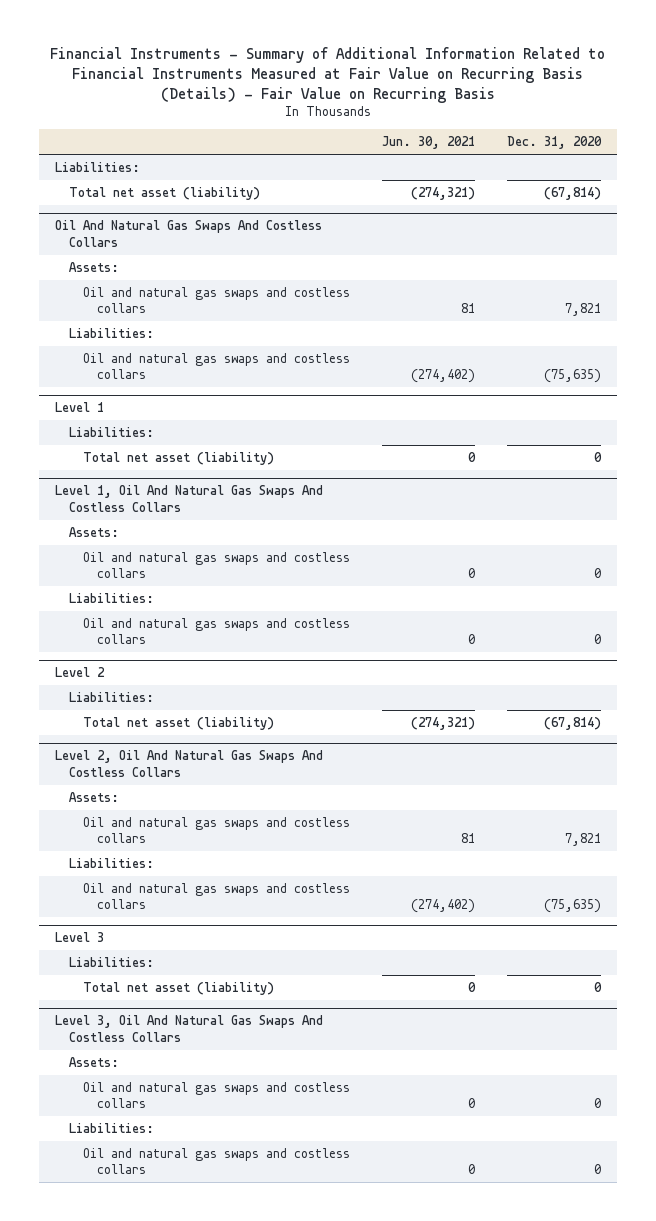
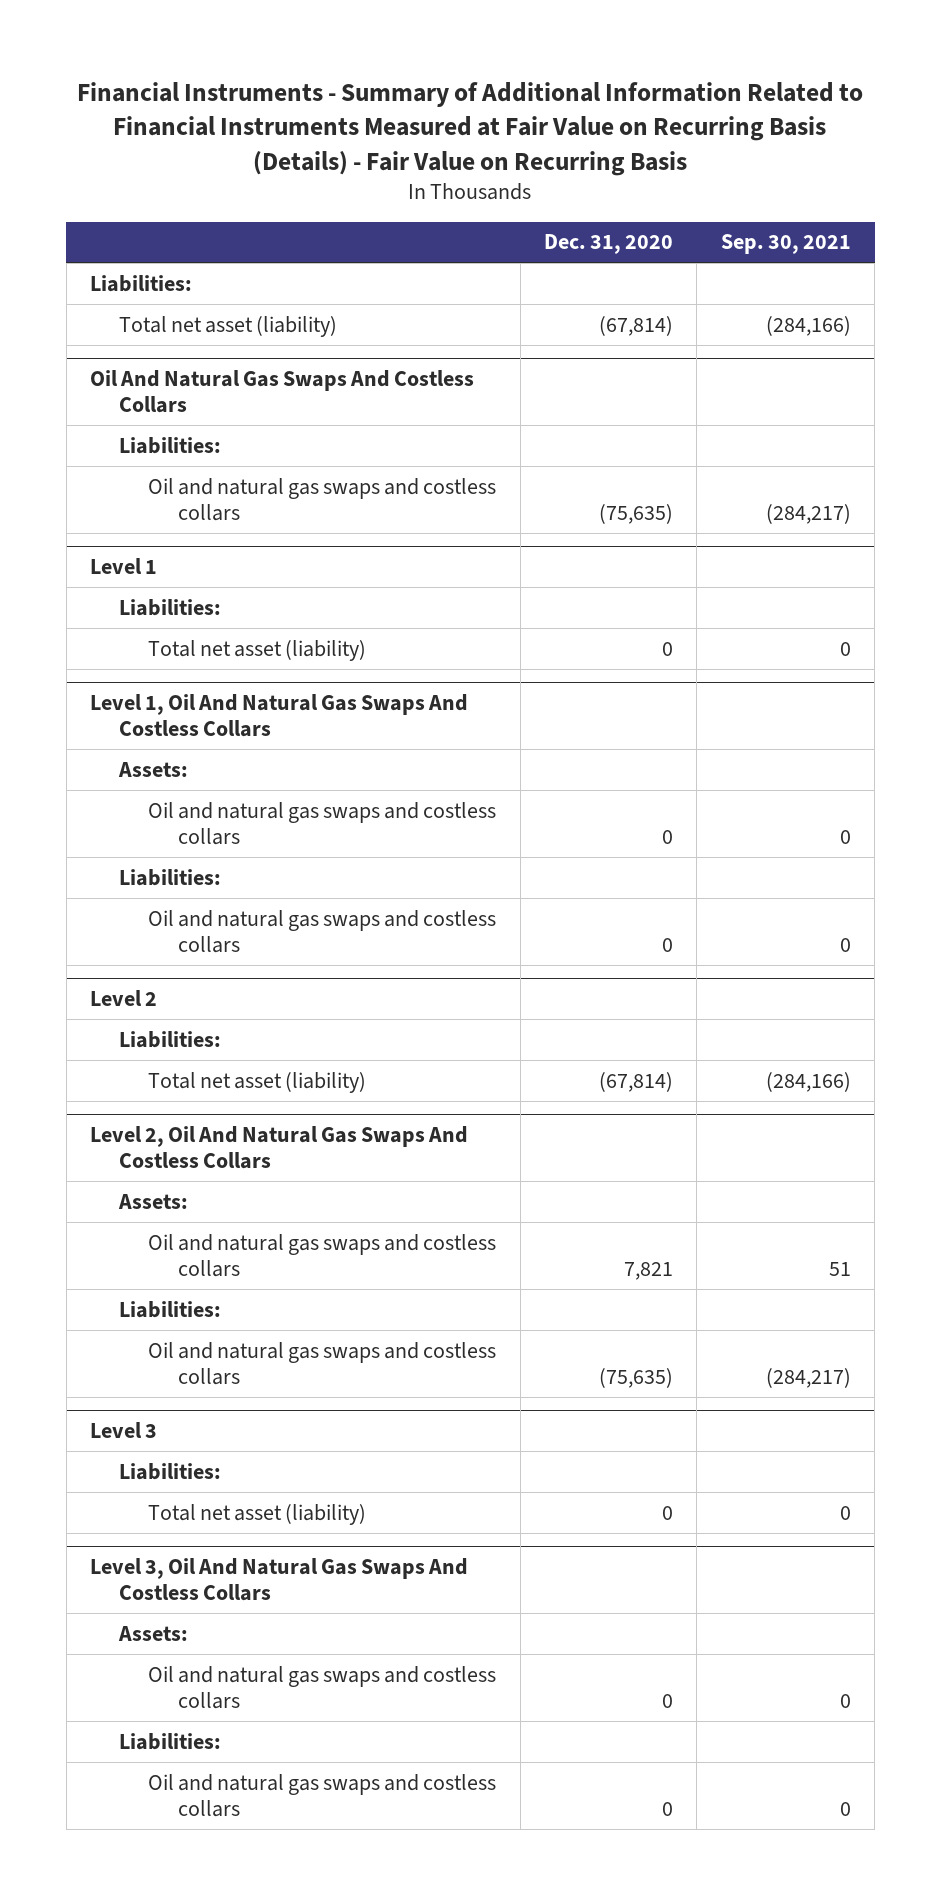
[382,136,476,150] Jun. 30, 2021 -> none
none -> [720,234,851,255] Sep. 30, 2021
[69,261,120,272] Assets: -> none
[83,286,351,314] Oil and natural gas swaps and costless collars -> none

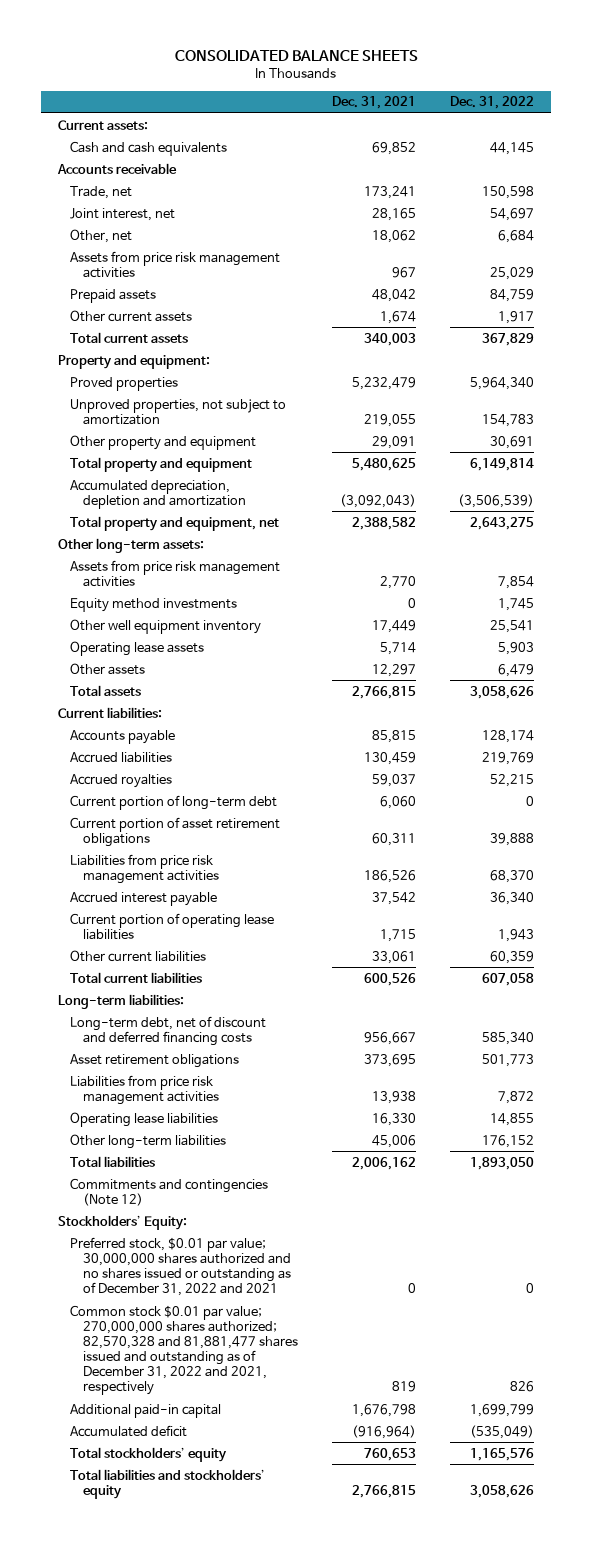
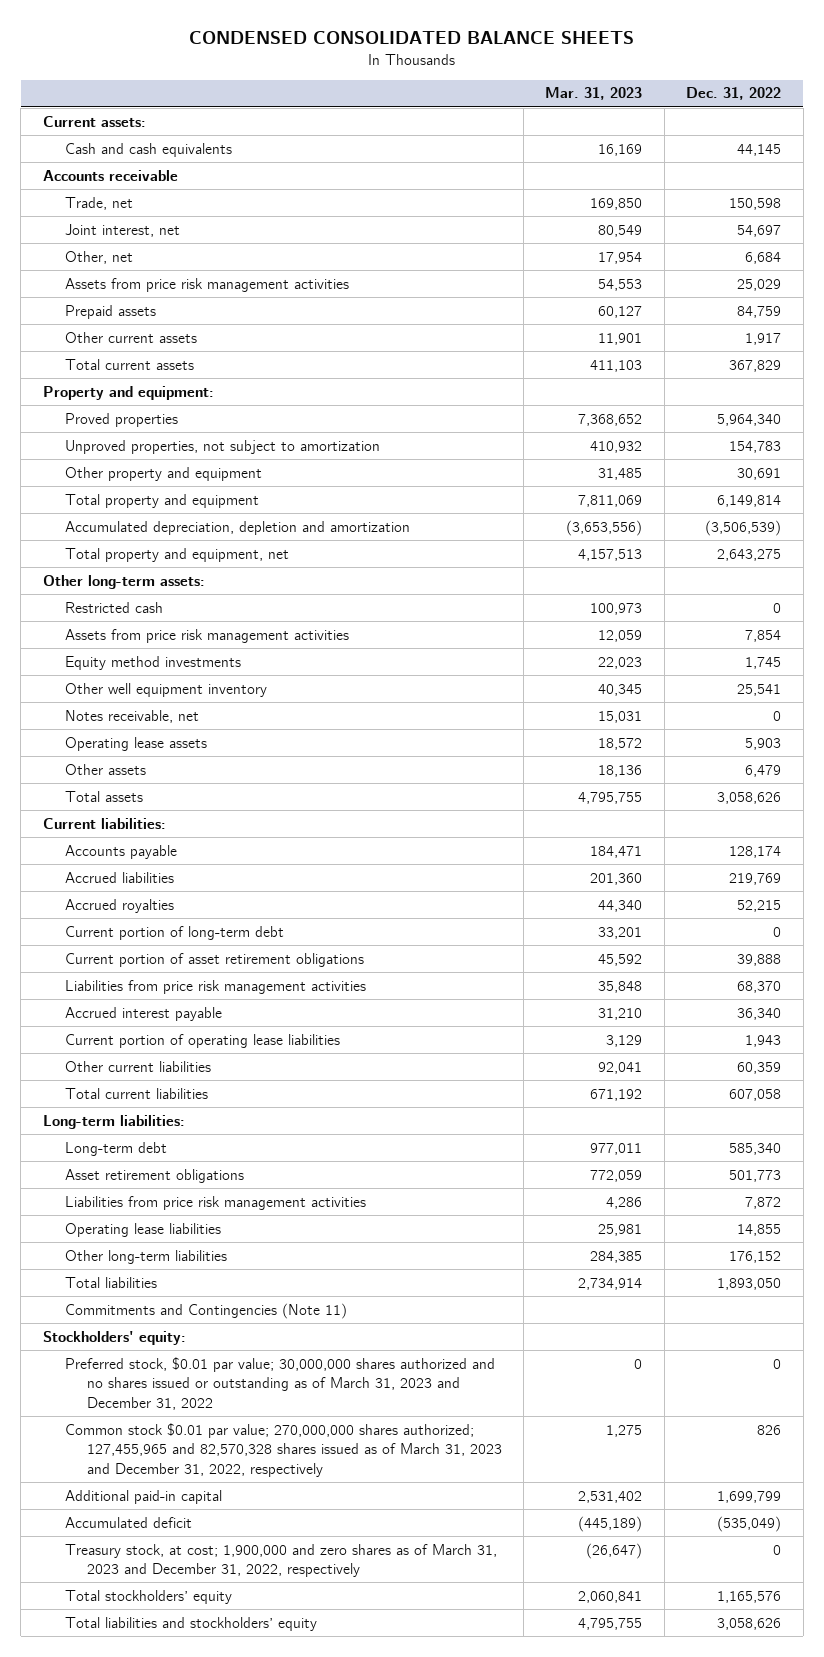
[174,49,418,61] CONSOLIDATED BALANCE SHEETS -> [189,31,635,45] CONDENSED CONSOLIDATED BALANCE SHEETS
[331,96,416,110] Dec. 31, 2021 -> none
none -> [545,87,643,101] Mar. 31, 2023
none -> [64,601,163,613] Restricted cash
none -> [64,709,199,723] Notes receivable, net
[70,1015,267,1046] Long-term debt, net of discount and deferred financing costs -> [64,1141,167,1156] Long-term debt
[70,1177,269,1206] Commitments and contingencies (Note 12) -> [64,1302,347,1319] Commitments and Contingencies (Note 11)
[57,1214,187,1230] Stockholdersʼ Equity: -> [42,1330,186,1345] Stockholders' equity:
[70,1236,291,1297] Preferred stock, $0.01 par value; 30,000,000 shares authorized and no shares issued or outstanding as of December 31, 2022 and 2021 -> [64,1356,495,1410] Preferred stock, $0.01 par value; 30,000,000 shares authorized and no shares issued or outstanding as of March 31, 2023 and December 31, 2022
[70,1304,298,1396] Common stock $0.01 par value; 270,000,000 shares authorized; 82,570,328 and 81,881,477 shares issued and outstanding as of December 31, 2022 and 2021, respectively -> [64,1422,502,1477] Common stock $0.01 par value; 270,000,000 shares authorized; 127,455,965 and 82,570,328 shares issued as of March 31, 2023 and December 31, 2022, respectively
none -> [64,1543,497,1578] Treasury stock, at cost; 1,900,000 and zero shares as of March 31, 2023 and December 31, 2022, respectively

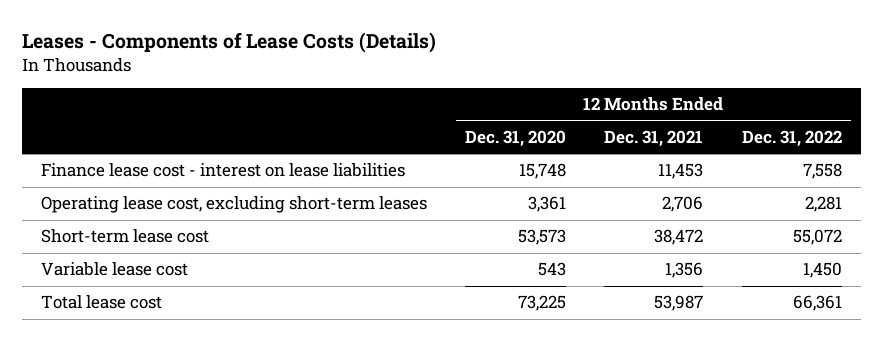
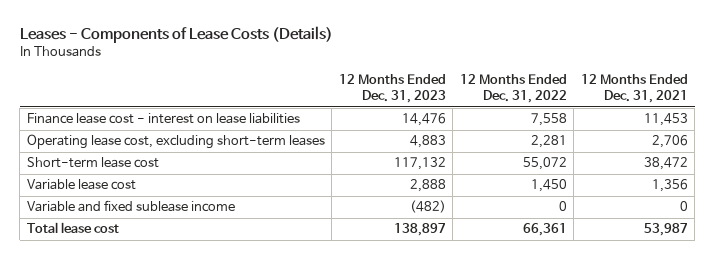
[465,129,567,147] Dec. 31, 2020 -> none
none -> [338,74,446,104] 12 Months Ended Dec. 31, 2023
none -> [26,200,235,213] Variable and fixed sublease income

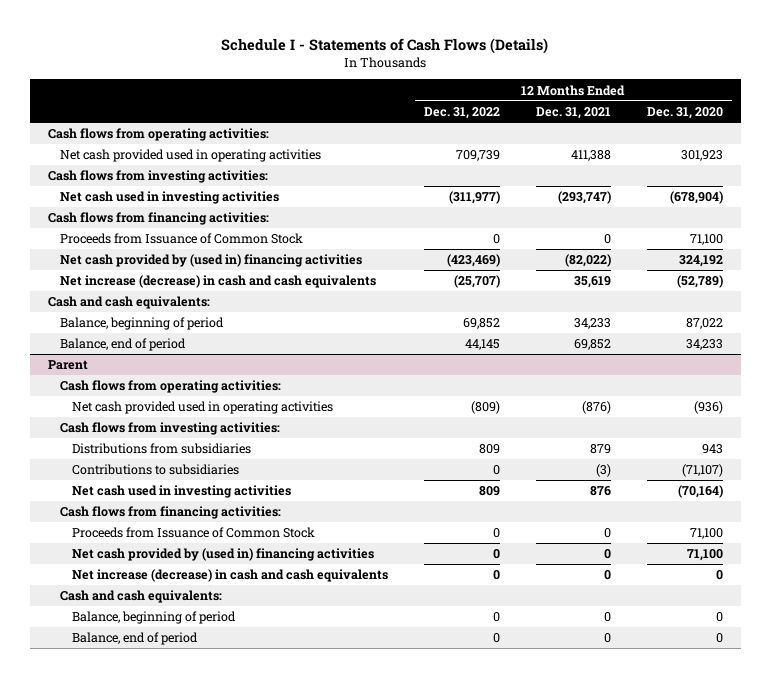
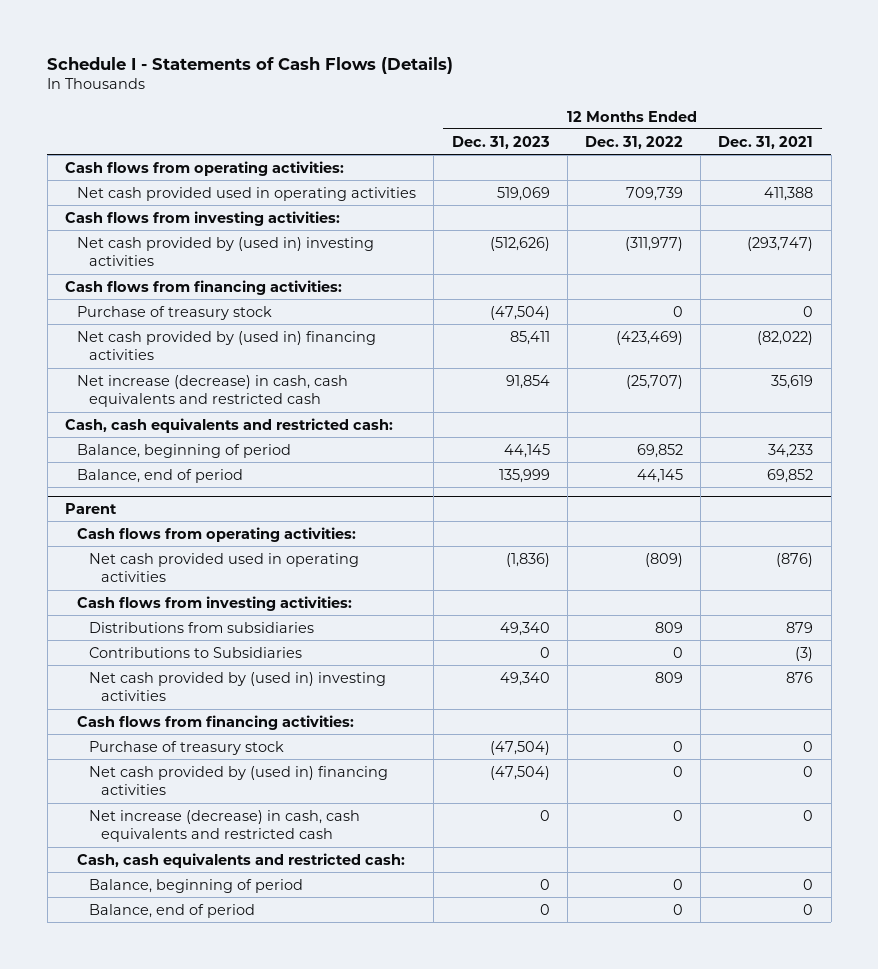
[646,106,723,119] Dec. 31, 2020 -> none
none -> [451,135,550,149] Dec. 31, 2023
[59,191,279,205] Net cash used in investing activities -> [77,236,375,267] Net cash provided by (used in) investing activities
[59,233,303,245] Proceeds from Issuance of Common Stock -> none
none -> [77,305,273,320] Purchase of treasury stock
[59,275,376,289] Net increase (decrease) in cash and cash equivalents -> [77,374,349,408] Net increase (decrease) in cash, cash equivalents and restricted cash
[48,296,211,310] Cash and cash equivalents: -> [65,417,394,433] Cash, cash equivalents and restricted cash:
[71,464,239,476] Contributions to subsidiaries -> [89,646,303,658] Contributions to Subsidiaries
[71,485,291,499] Net cash used in investing activities -> [89,671,387,702] Net cash provided by (used in) investing activities
[71,527,315,539] Proceeds from Issuance of Common Stock -> none
none -> [89,740,285,755] Purchase of treasury stock
[71,569,388,583] Net increase (decrease) in cash and cash equivalents -> [89,809,361,843] Net increase (decrease) in cash, cash equivalents and restricted cash
[59,590,222,604] Cash and cash equivalents: -> [77,852,406,868] Cash, cash equivalents and restricted cash:

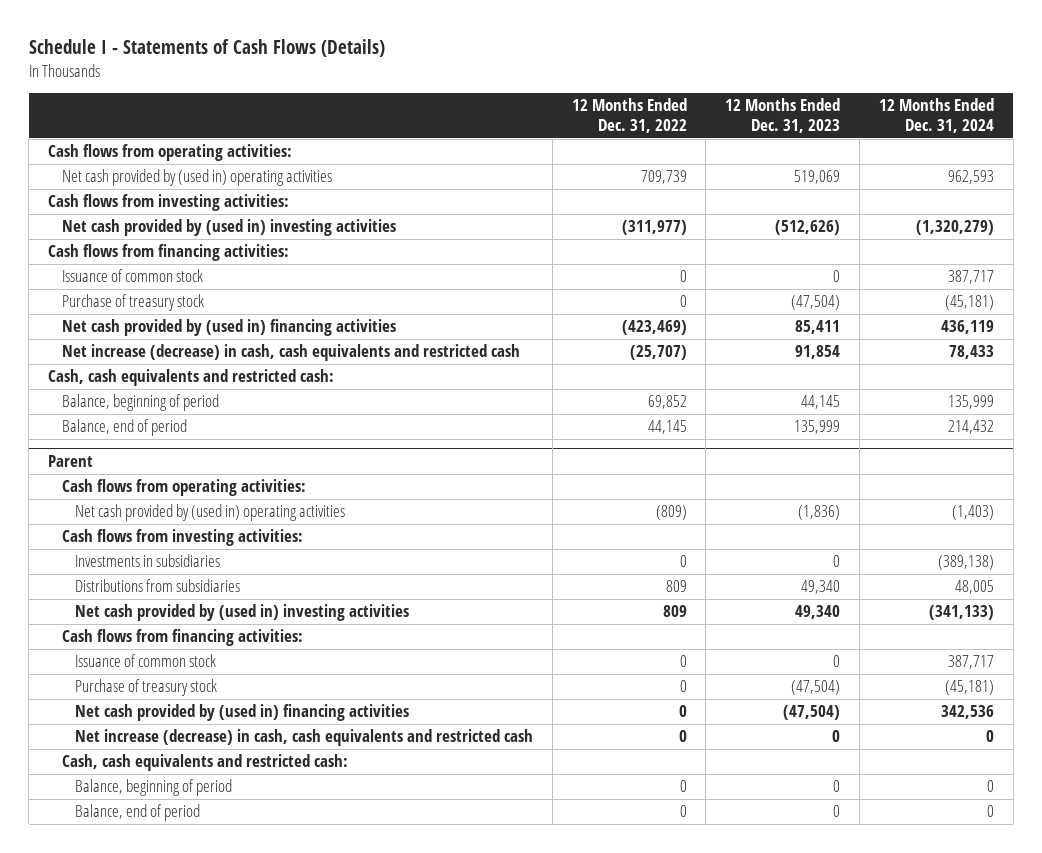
[718,135,814,149] Dec. 31, 2021 -> none
none -> [878,98,994,133] 12 Months Ended Dec. 31, 2024
[77,186,417,201] Net cash provided used in operating activities -> [61,169,332,187] Net cash provided by (used in) operating activities
none -> [61,269,203,283] Issuance of common stock
[89,552,360,583] Net cash provided used in operating activities -> [75,504,346,522] Net cash provided by (used in) operating activities
none -> [75,554,221,568] Investments in subsidiaries
[89,646,303,658] Contributions to Subsidiaries -> none
none -> [75,654,217,668] Issuance of common stock

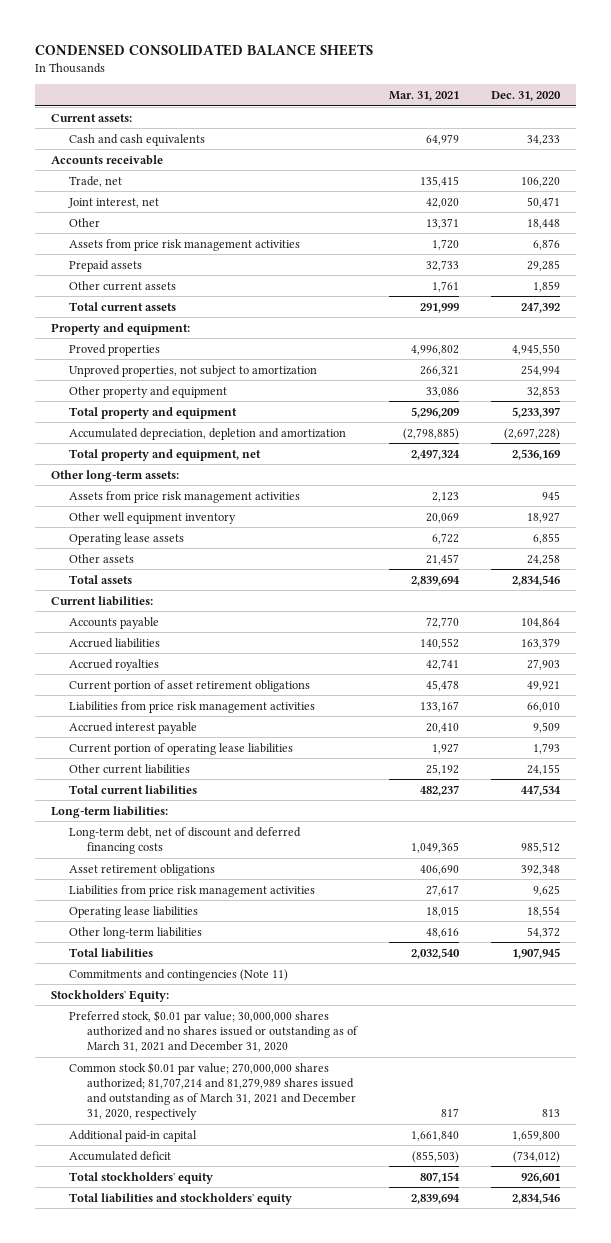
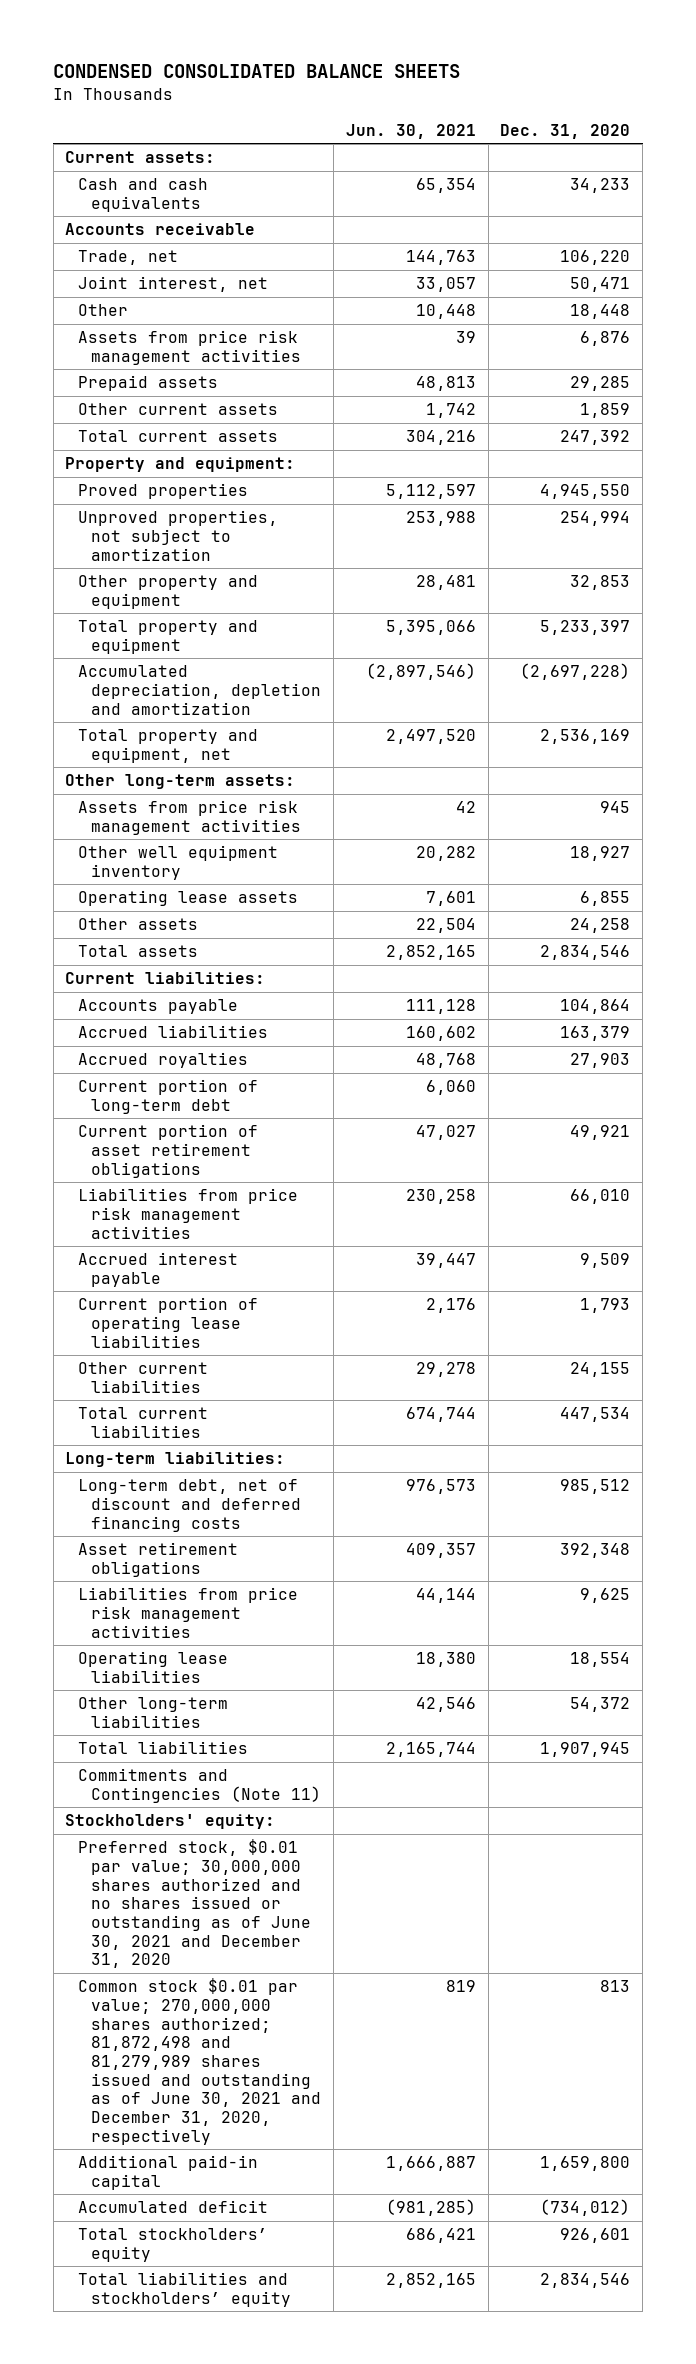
[389,90,460,101] Mar. 31, 2021 -> none
none -> [345,123,476,139] Jun. 30, 2021
none -> [78,1079,259,1114] Current portion of long-term debt
[69,968,289,981] Commitments and contingencies (Note 11) -> [78,1768,322,1803] Commitments and Contingencies (Note 11)
[51,989,170,1002] Stockholdersʼ Equity: -> [65,1814,276,1830] Stockholders' equity:
[69,1009,359,1053] Preferred stock, $0.01 par value; 30,000,000 shares authorized and no shares issued or outstanding as of March 31, 2021 and December 31, 2020 -> [78,1839,312,1969] Preferred stock, $0.01 par value; 30,000,000 shares authorized and no shares issued or outstanding as of June 30, 2021 and December 31, 2020
[69,1061,357,1121] Common stock $0.01 par value; 270,000,000 shares authorized; 81,707,214 and 81,279,989 shares issued and outstanding as of March 31, 2021 and December 31, 2020, respectively -> [78,1978,322,2145] Common stock $0.01 par value; 270,000,000 shares authorized; 81,872,498 and 81,279,989 shares issued and outstanding as of June 30, 2021 and December 31, 2020, respectively

